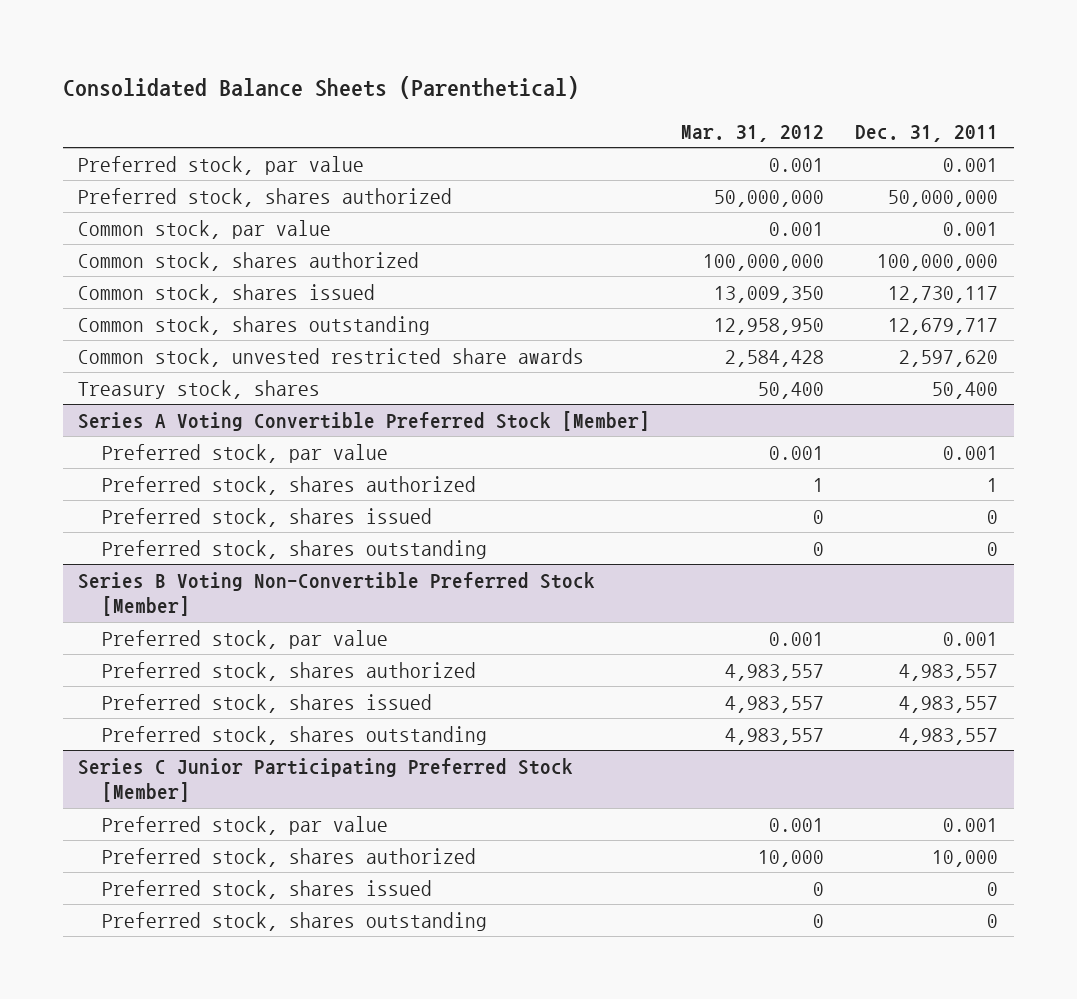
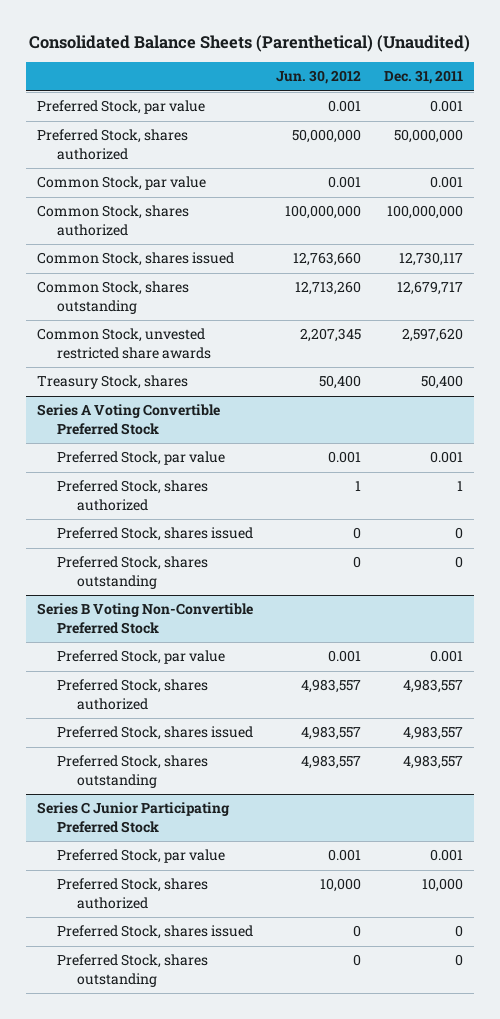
[62,75,579,99] Consolidated Balance Sheets (Parenthetical) -> [28,34,470,52] Consolidated Balance Sheets (Parenthetical) (Unaudited)
[681,125,825,143] Mar. 31, 2012 -> none
none -> [275,70,361,85] Jun. 30, 2012
[78,155,365,175] Preferred stock, par value -> [37,100,206,115] Preferred Stock, par value
[78,187,453,207] Preferred stock, shares authorized -> [37,129,189,160] Preferred Stock, shares authorized
[78,219,332,239] Common stock, par value -> [37,176,207,191] Common Stock, par value
[78,251,420,271] Common stock, shares authorized -> [37,205,190,236] Common Stock, shares authorized
[78,283,376,303] Common stock, shares issued -> [37,252,235,267] Common Stock, shares issued
[78,315,431,335] Common stock, shares outstanding -> [37,281,190,314] Common Stock, shares outstanding
[78,347,585,367] Common stock, unvested restricted share awards -> [37,328,212,359] Common Stock, unvested restricted share awards
[78,379,321,399] Treasury stock, shares -> [37,375,189,390] Treasury Stock, shares
[78,410,651,431] Series A Voting Convertible Preferred Stock [Member] -> [37,404,221,435] Series A Voting Convertible Preferred Stock
[102,443,389,463] Preferred stock, par value -> [57,451,226,466] Preferred Stock, par value
[102,475,477,495] Preferred stock, shares authorized -> [57,480,209,511] Preferred Stock, shares authorized
[102,507,433,527] Preferred stock, shares issued -> [57,527,254,542] Preferred Stock, shares issued
[102,539,488,559] Preferred stock, shares outstanding -> [57,556,209,589] Preferred Stock, shares outstanding
[78,571,596,617] Series B Voting Non-Convertible Preferred Stock [Member] -> [37,603,254,634] Series B Voting Non-Convertible Preferred Stock
[102,629,389,649] Preferred stock, par value -> [57,650,226,665] Preferred Stock, par value
[102,661,477,681] Preferred stock, shares authorized -> [57,679,209,710] Preferred Stock, shares authorized
[102,693,433,713] Preferred stock, shares issued -> [57,726,254,741] Preferred Stock, shares issued
[102,725,488,745] Preferred stock, shares outstanding -> [57,755,209,788] Preferred Stock, shares outstanding
[78,757,574,803] Series C Junior Participating Preferred Stock [Member] -> [37,802,231,833] Series C Junior Participating Preferred Stock
[102,815,389,835] Preferred stock, par value -> [57,849,226,864] Preferred Stock, par value
[102,847,477,867] Preferred stock, shares authorized -> [57,878,209,909] Preferred Stock, shares authorized
[102,879,433,899] Preferred stock, shares issued -> [57,925,254,940] Preferred Stock, shares issued
[102,911,488,931] Preferred stock, shares outstanding -> [57,954,209,987] Preferred Stock, shares outstanding

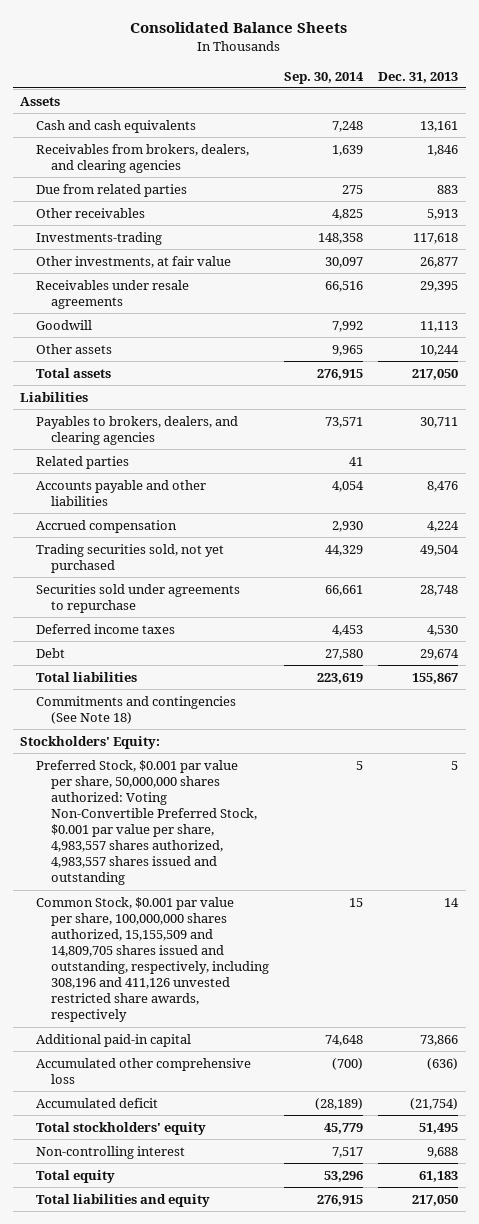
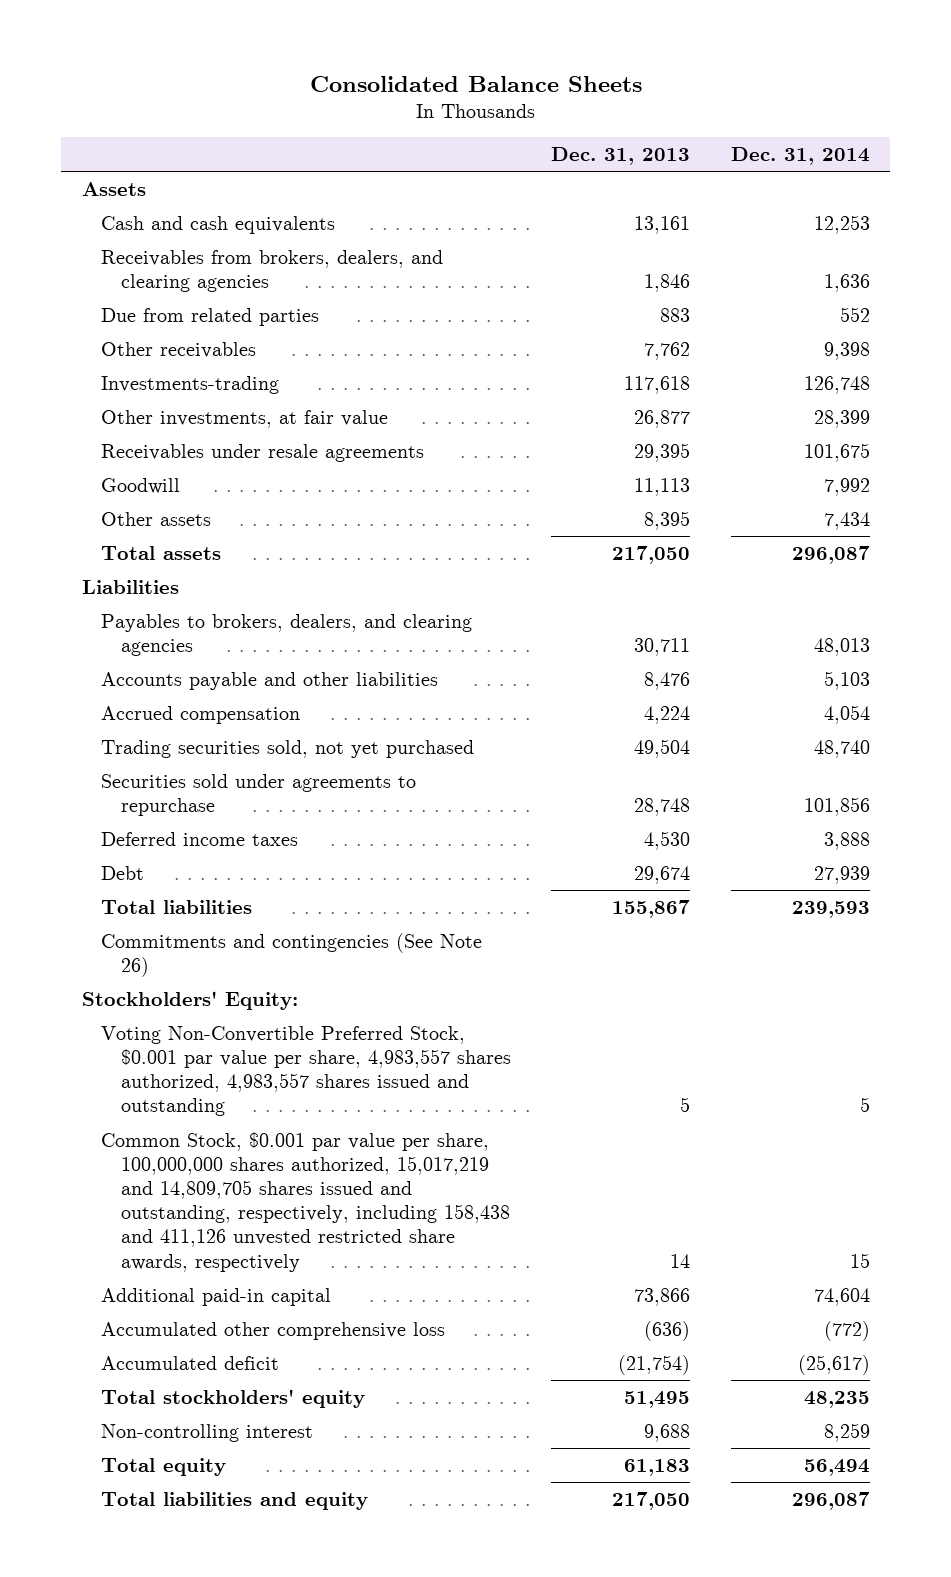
[284,71,365,84] Sep. 30, 2014 -> none
none -> [730,146,870,165] Dec. 31, 2014
[427,208,459,220] 5,913 -> [644,341,691,360] 7,762
[420,344,460,356] 10,244 -> [644,510,691,530] 8,395
[35,455,129,469] Related parties -> none
[35,695,236,724] Commitments and contingencies (See Note 18) -> [101,932,483,977] Commitments and contingencies (See Note 26)
[35,759,258,886] Preferred Stock, $0.001 par value per share, 50,000,000 shares authorized: Voting Non-Convertible Preferred Stock, $0.001 par value per share, 4,983,557 shares authorized, 4,983,557 shares issued and outstanding -> [101,1025,511,1117] Voting Non-Convertible Preferred Stock, $0.001 par value per share, 4,983,557 shares authorized, 4,983,557 shares issued and outstanding
[35,896,270,1023] Common Stock, $0.001 par value per share, 100,000,000 shares authorized, 15,155,509 and 14,809,705 shares issued and outstanding, respectively, including 308,196 and 411,126 unvested restricted share awards, respectively -> [101,1131,510,1272] Common Stock, $0.001 par value per share, 100,000,000 shares authorized, 15,017,219 and 14,809,705 shares issued and outstanding, respectively, including 158,438 and 411,126 unvested restricted share awards, respectively

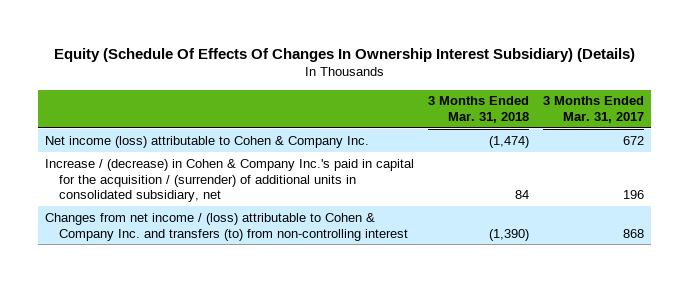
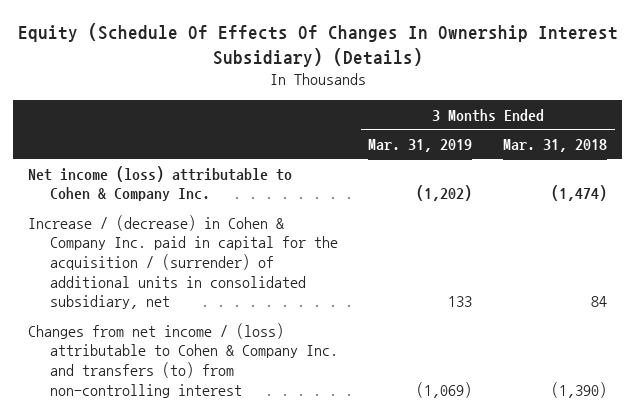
[543,96,645,124] 3 Months Ended Mar. 31, 2017 -> none
none -> [368,138,473,152] Mar. 31, 2019
[45,158,415,203] Increase / (decrease) in Cohen & Company Inc.'s paid in capital for the acquisition / (surrender) of additional units in consolidated subsidiary, net -> [28,214,338,310] Increase / (decrease) in Cohen & Company Inc. paid in capital for the acquisition / (surrender) of additional units in consolidated subsidiary, net

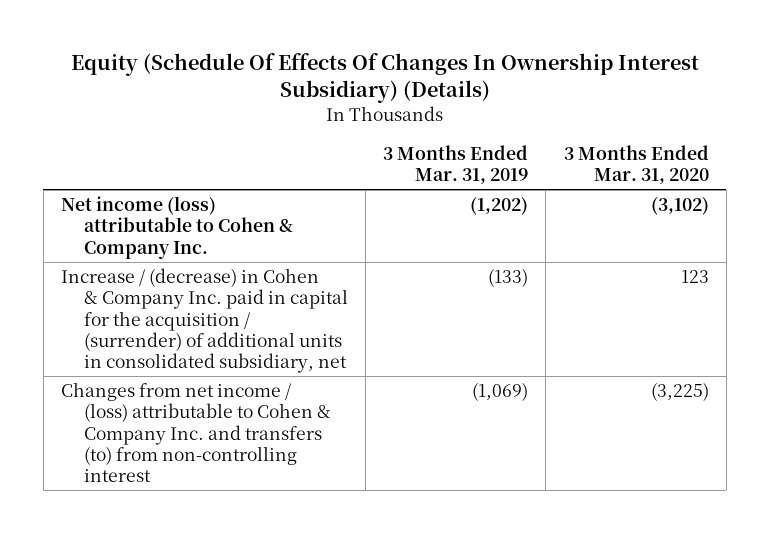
[502,138,607,152] Mar. 31, 2018 -> none
none -> [563,144,709,184] 3 Months Ended Mar. 31, 2020
[448,296,473,308] 133 -> [488,268,529,288] (133)

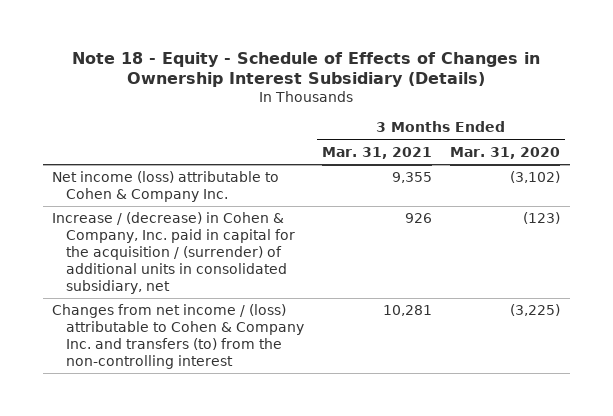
[70,53,699,104] Equity (Schedule Of Effects Of Changes In Ownership Interest Subsidiary) (Details) -> [72,51,541,88] Note 18 - Equity - Schedule of Effects of Changes in Ownership Interest Subsidiary (Details)
[383,144,529,184] 3 Months Ended Mar. 31, 2019 -> none
none -> [322,146,433,159] Mar. 31, 2021
[60,268,349,373] Increase / (decrease) in Cohen & Company Inc. paid in capital for the acquisition / (surrender) of additional units in consolidated subsidiary, net -> [52,212,295,294] Increase / (decrease) in Cohen & Company, Inc. paid in capital for the acquisition / (surrender) of additional units in consolidated subsidiary, net
[680,270,709,284] 123 -> [523,212,561,225] (123)
[60,382,332,482] Changes from net income / (loss) attributable to Cohen & Company Inc. and transfers (to) from non-controlling interest -> [52,304,304,369] Changes from net income / (loss) attributable to Cohen & Company Inc. and transfers (to) from the non-controlling interest

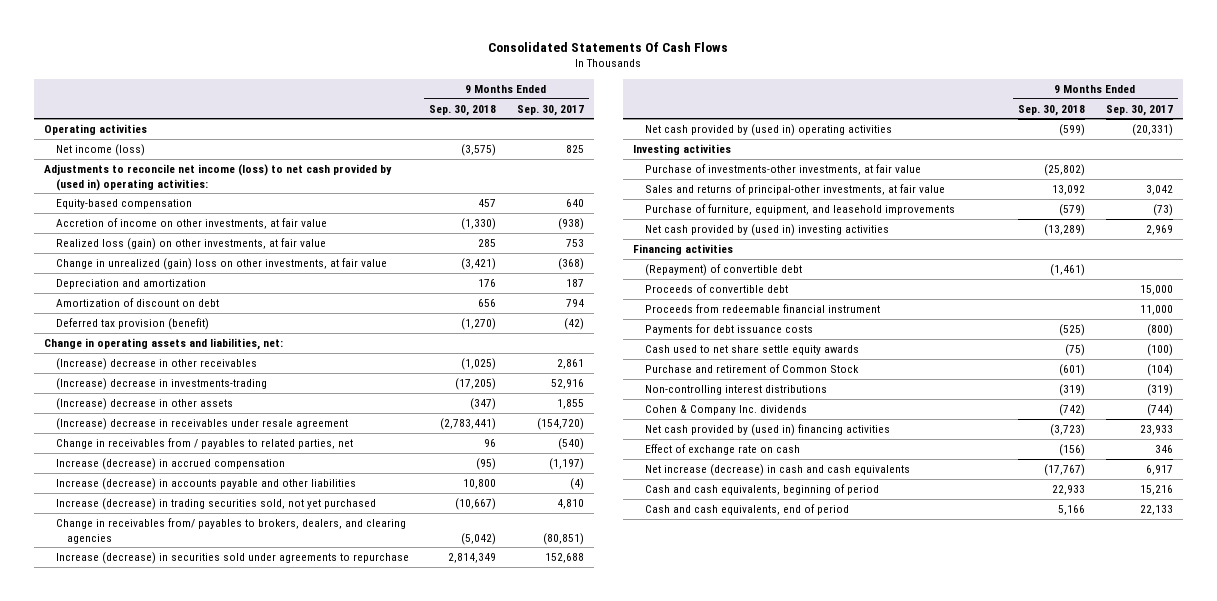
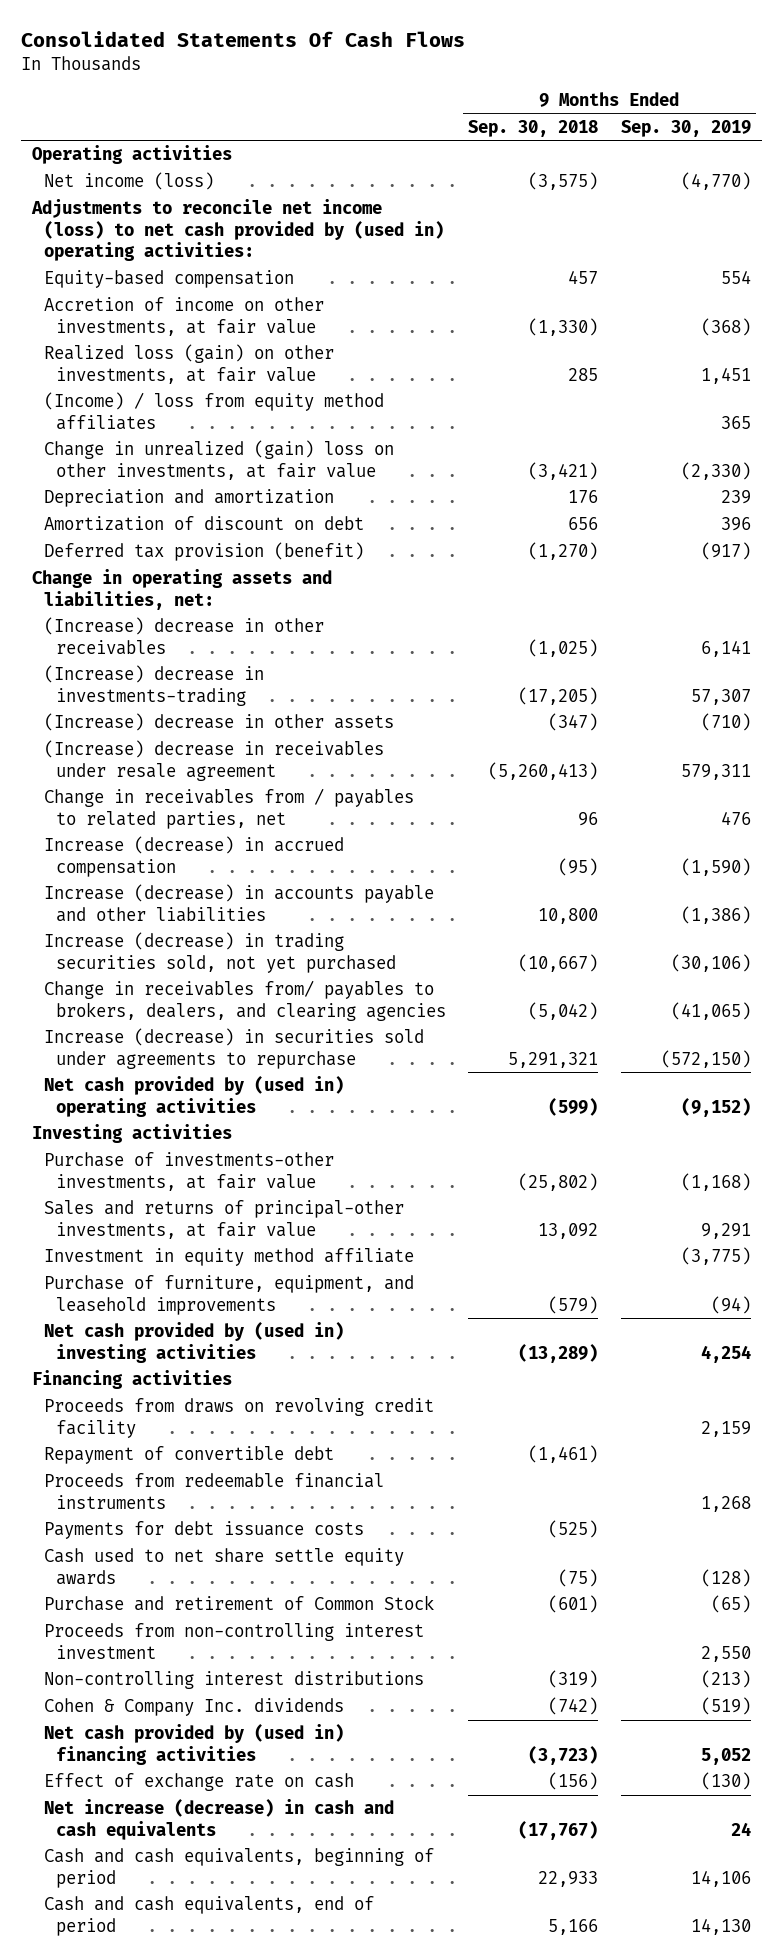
[516,104,584,116] Sep. 30, 2017 -> none
none -> [620,119,751,137] Sep. 30, 2019
none -> [43,392,384,430] (Income) / loss from equity method affiliates
[440,417,497,430] (2,783,441) -> [488,761,599,780] (5,260,413)
[448,552,497,563] 2,814,349 -> [508,1051,599,1068] 5,291,321
none -> [43,1248,414,1267] Investment in equity method affiliate
[644,283,788,293] Proceeds of convertible debt -> none
none -> [43,1398,434,1438] Proceeds from draws on revolving credit facility
[644,263,802,276] (Repayment) of convertible debt -> [43,1446,334,1465] Repayment of convertible debt
[644,303,880,313] Proceeds from redeemable financial instrument -> [43,1473,384,1509] Proceeds from redeemable financial instruments
none -> [43,1623,424,1659] Proceeds from non-controlling interest investment

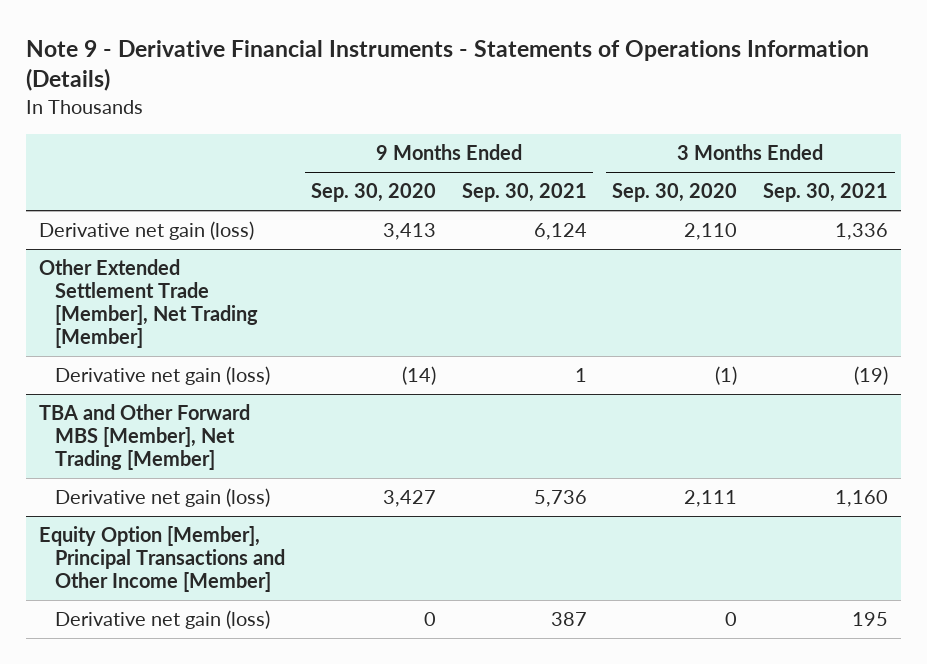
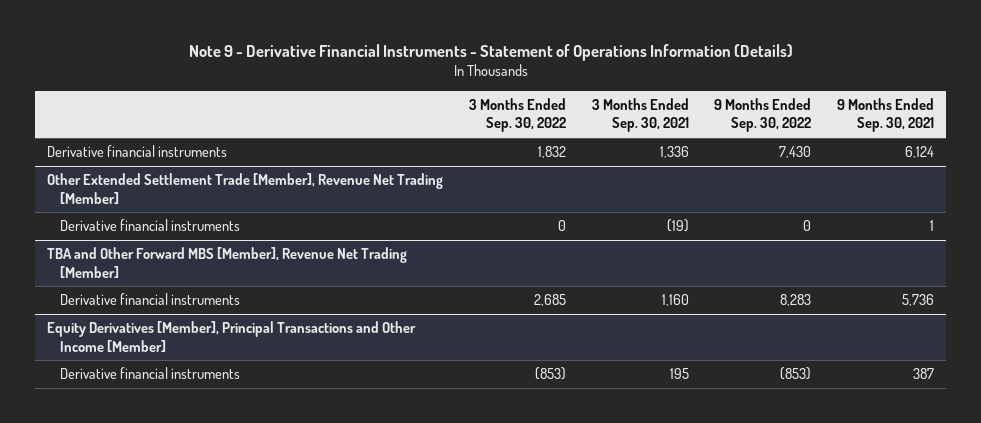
[26,39,870,92] Note 9 - Derivative Financial Instruments - Statements of Operations Information (Details) -> [188,44,793,62] Note 9 - Derivative Financial Instruments - Statement of Operations Information (Details)
[311,183,437,203] Sep. 30, 2020 -> none
[612,183,738,203] Sep. 30, 2020 -> none
none -> [469,97,567,133] 3 Months Ended Sep. 30, 2022
none -> [714,97,812,133] 9 Months Ended Sep. 30, 2022
[39,221,255,241] Derivative net gain (loss) -> [47,145,228,158] Derivative financial instruments
[39,259,259,348] Other Extended Settlement Trade [Member], Net Trading [Member] -> [47,173,444,204] Other Extended Settlement Trade [Member], Revenue Net Trading [Member]
[55,366,271,386] Derivative net gain (loss) -> [60,219,241,232] Derivative financial instruments
[39,404,251,470] TBA and Other Forward MBS [Member], Net Trading [Member] -> [47,247,408,278] TBA and Other Forward MBS [Member], Revenue Net Trading [Member]
[55,488,271,508] Derivative net gain (loss) -> [60,293,241,306] Derivative financial instruments
[39,526,286,592] Equity Option [Member], Principal Transactions and Other Income [Member] -> [47,321,417,352] Equity Derivatives [Member], Principal Transactions and Other Income [Member]
[55,610,271,630] Derivative net gain (loss) -> [60,367,241,380] Derivative financial instruments

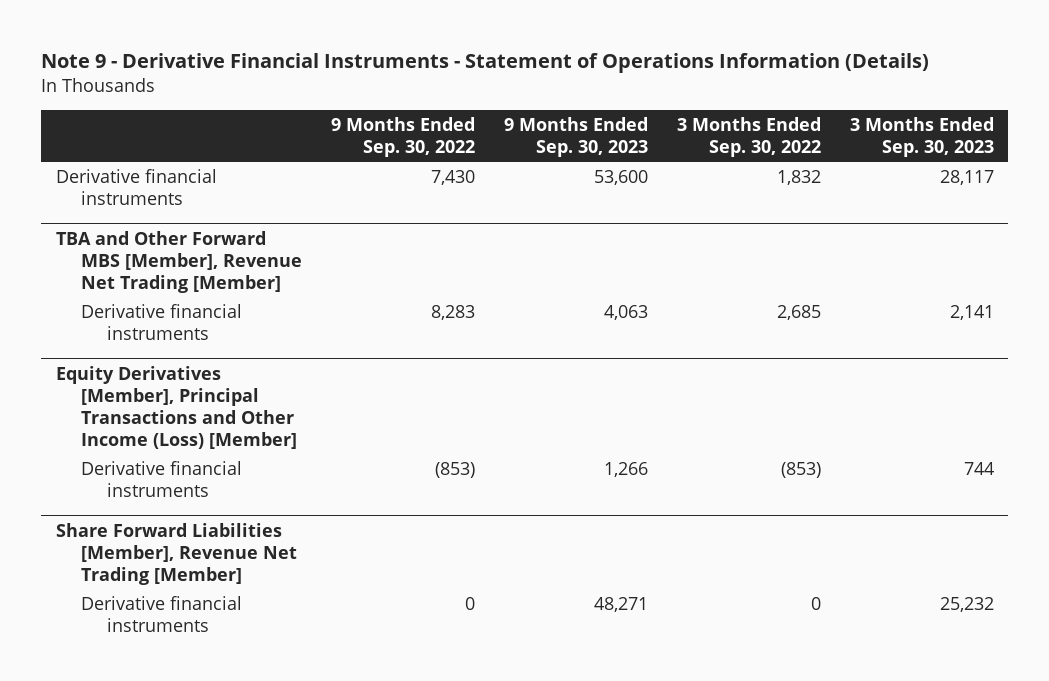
[591,97,689,133] 3 Months Ended Sep. 30, 2021 -> none
[836,97,934,133] 9 Months Ended Sep. 30, 2021 -> none
none -> [503,116,648,157] 9 Months Ended Sep. 30, 2023
none -> [849,116,994,157] 3 Months Ended Sep. 30, 2023
[47,173,444,204] Other Extended Settlement Trade [Member], Revenue Net Trading [Member] -> none
[60,219,241,232] Derivative financial instruments -> none
[47,321,417,352] Equity Derivatives [Member], Principal Transactions and Other Income [Member] -> [55,365,298,449] Equity Derivatives [Member], Principal Transactions and Other Income (Loss) [Member]
none -> [55,522,298,585] Share Forward Liabilities [Member], Revenue Net Trading [Member]
none -> [81,595,243,632] Derivative financial instruments

